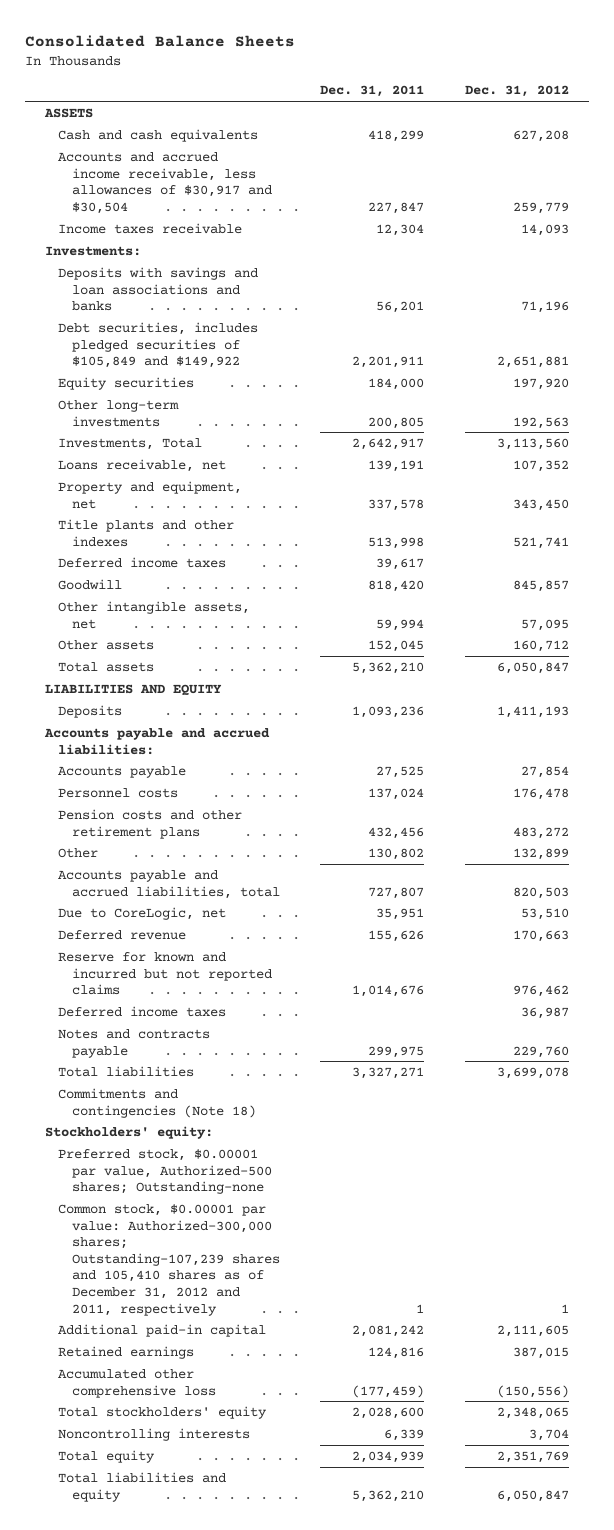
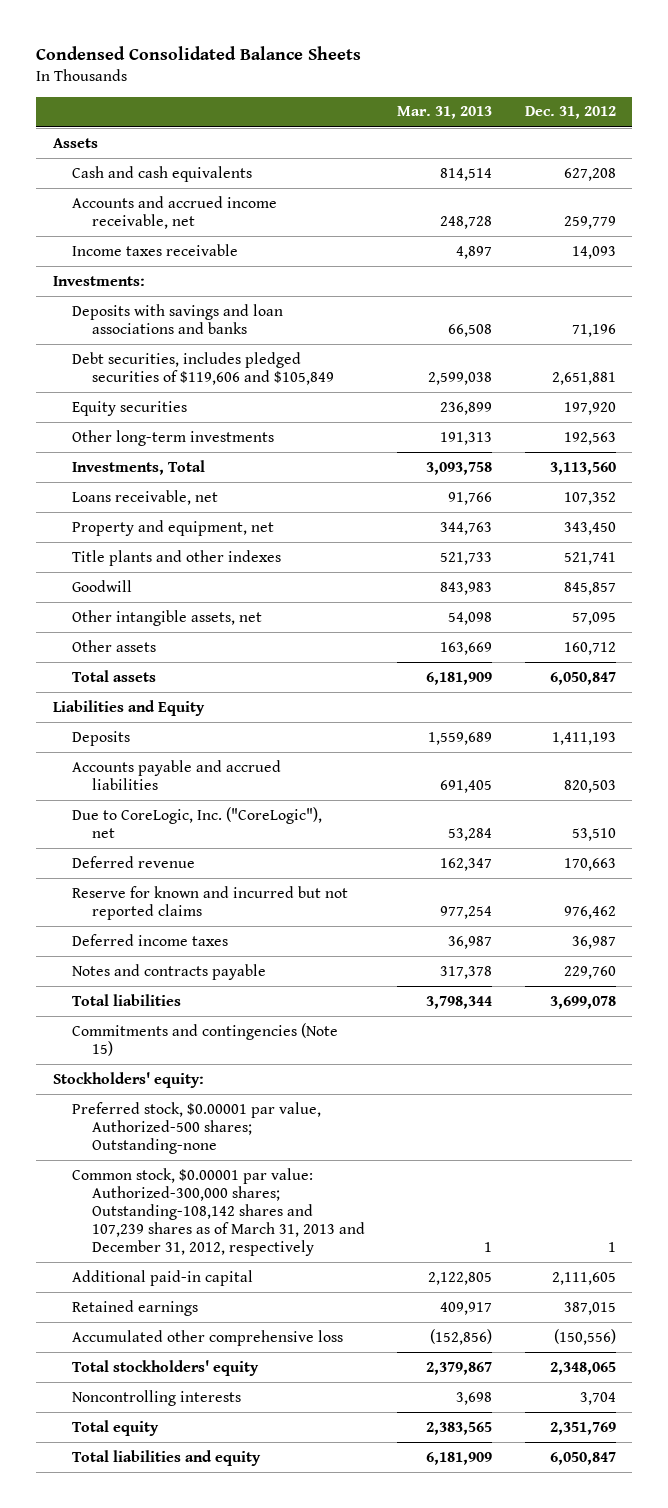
[24,35,295,48] Consolidated Balance Sheets -> [36,46,362,61] Condensed Consolidated Balance Sheets
[320,85,425,98] Dec. 31, 2011 -> none
none -> [397,106,493,120] Mar. 31, 2013
[44,107,94,118] ASSETS -> [52,137,98,148] Assets
[58,151,272,214] Accounts and accrued income receivable, less allowances of $30,917 and $30,504 -> [72,195,278,229] Accounts and accrued income receivable, net
[58,321,259,369] Debt securities, includes pledged securities of $105,849 and $149,922 -> [72,351,335,385] Debt securities, includes pledged securities of $119,606 and $105,849
[58,556,227,568] Deferred income taxes -> none
[45,683,223,696] LIABILITIES AND EQUITY -> [52,699,205,716] Liabilities and Equity
[44,727,271,755] Accounts payable and accrued liabilities: -> none
[58,765,187,778] Accounts payable -> none
[58,787,179,798] Personnel costs -> none
[58,808,243,839] Pension costs and other retirement plans -> none
[58,847,99,858] Other -> none
[58,869,280,899] Accounts payable and accrued liabilities, total -> [72,759,282,790] Accounts payable and accrued liabilities
[58,906,227,920] Due to CoreLogic, net -> [72,806,323,838] Due to CoreLogic, Inc. ("CoreLogic"), net
[58,1087,256,1118] Commitments and contingencies (Note 18) -> [72,1022,339,1056] Commitments and contingencies (Note 15)
[58,1203,280,1316] Common stock, $0.00001 par value: Authorized-300,000 shares; Outstanding-107,239 shares and 105,410 shares as of December 31, 2012 and 2011, respectively -> [72,1167,366,1257] Common stock, $0.00001 par value: Authorized-300,000 shares; Outstanding-108,142 shares and 107,239 shares as of March 31, 2013 and December 31, 2012, respectively

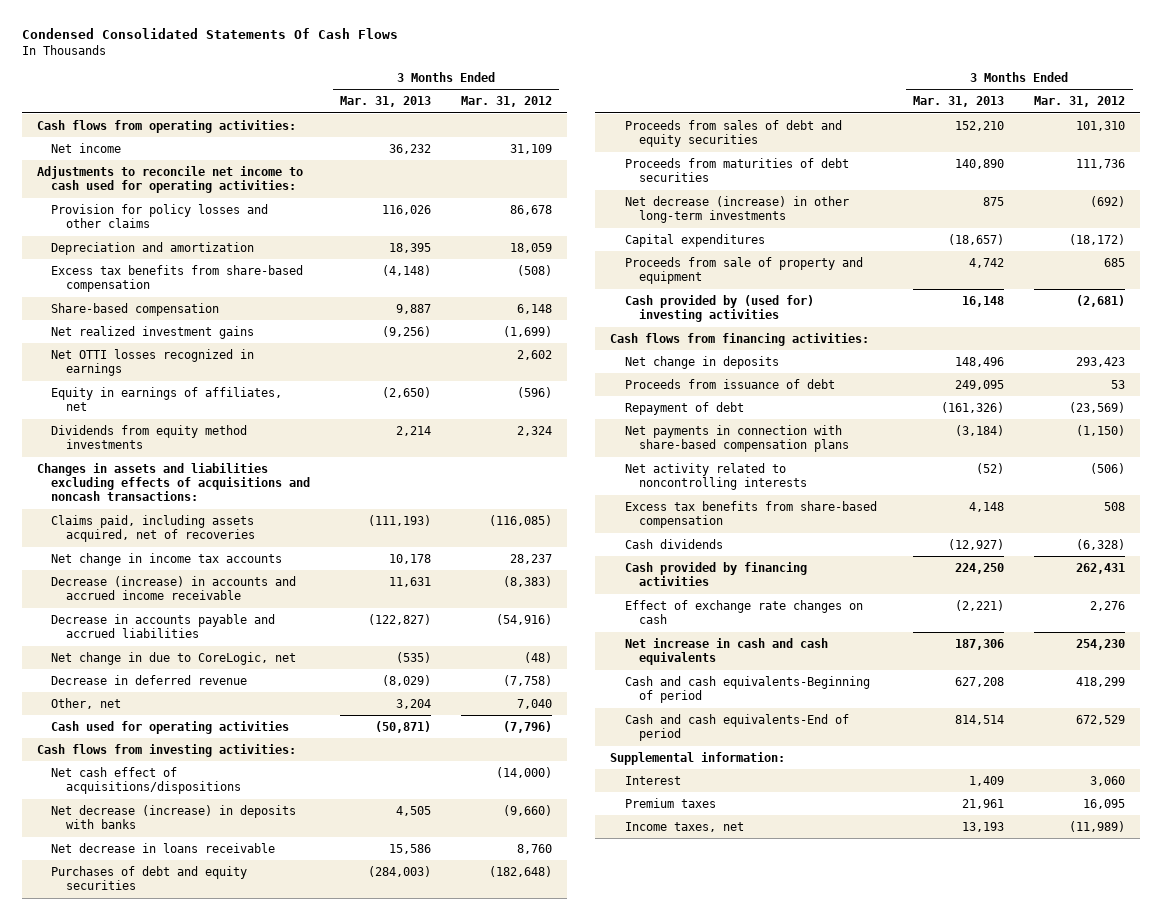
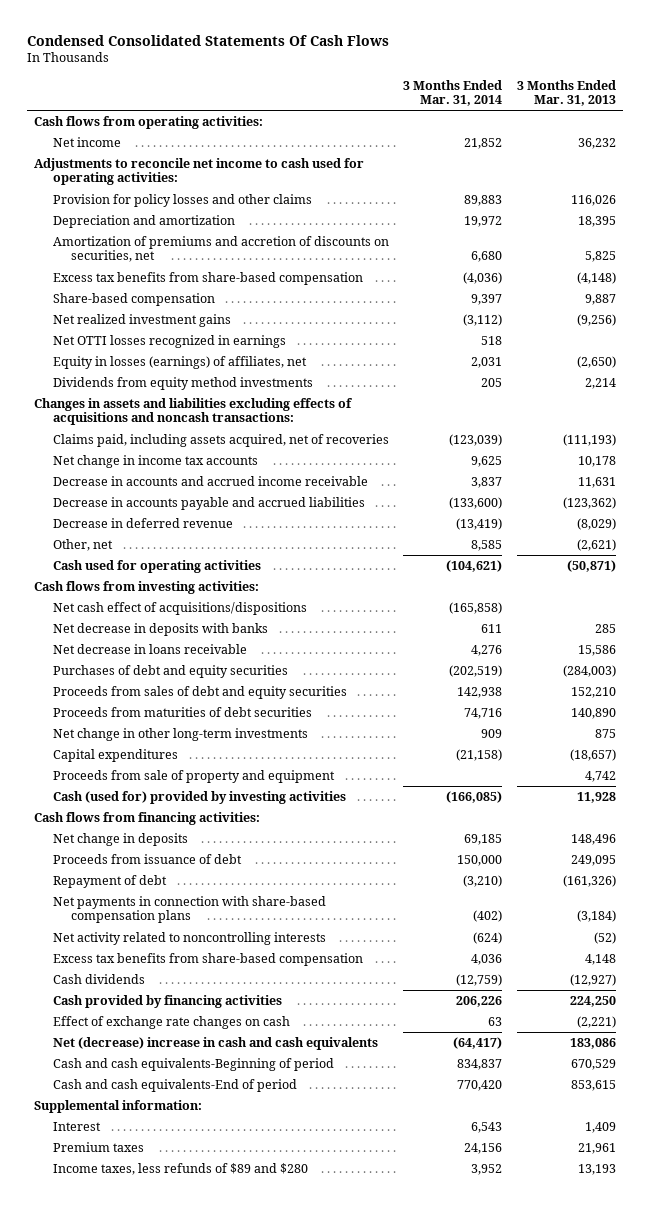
[460,96,552,108] Mar. 31, 2012 -> none
none -> [403,79,503,107] 3 Months Ended Mar. 31, 2014
none -> [52,236,389,263] Amortization of premiums and accretion of discounts on securities, net
[51,386,283,412] Equity in earnings of affiliates, net -> [52,356,307,370] Equity in losses (earnings) of affiliates, net
[51,651,297,665] Net change in due to CoreLogic, net -> none
[51,575,297,601] Decrease (increase) in accounts and accrued income receivable -> [52,476,368,487] Decrease in accounts and accrued income receivable
[368,613,432,625] (122,827) -> [562,497,616,510] (123,362)
[396,698,432,709] 3,204 -> [576,539,616,552] (2,621)
[51,804,297,830] Net decrease (increase) in deposits with banks -> [52,623,268,637] Net decrease in deposits with banks
[396,805,432,816] 4,505 -> [594,624,616,634] 285
[624,195,849,224] Net decrease (increase) in other long-term investments -> [52,728,308,742] Net change in other long-term investments
[624,294,814,323] Cash provided by (used for) investing activities -> [52,791,346,805] Cash (used for) provided by investing activities
[962,295,1005,307] 16,148 -> [576,792,616,804] 11,928
[624,637,828,666] Net increase in cash and cash equivalents -> [52,1037,378,1051] Net (decrease) increase in cash and cash equivalents
[955,638,1005,650] 187,306 -> [569,1038,616,1050] 183,086
[955,676,1005,687] 627,208 -> [570,1059,616,1071] 670,529
[955,714,1005,725] 814,514 -> [570,1080,616,1092] 853,615
[624,821,744,832] Income taxes, net -> [52,1163,308,1176] Income taxes, less refunds of $89 and $280

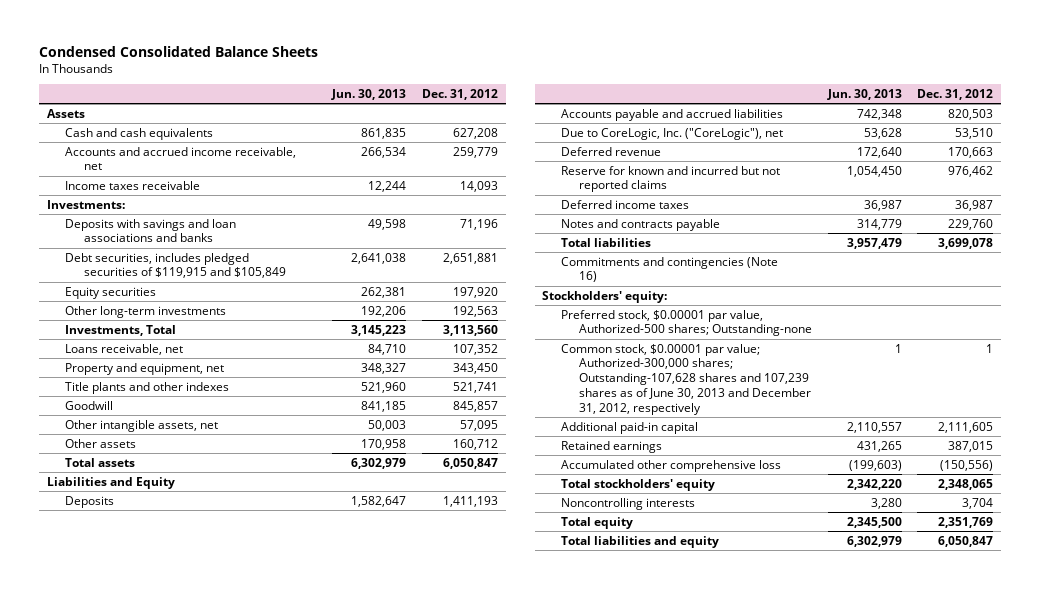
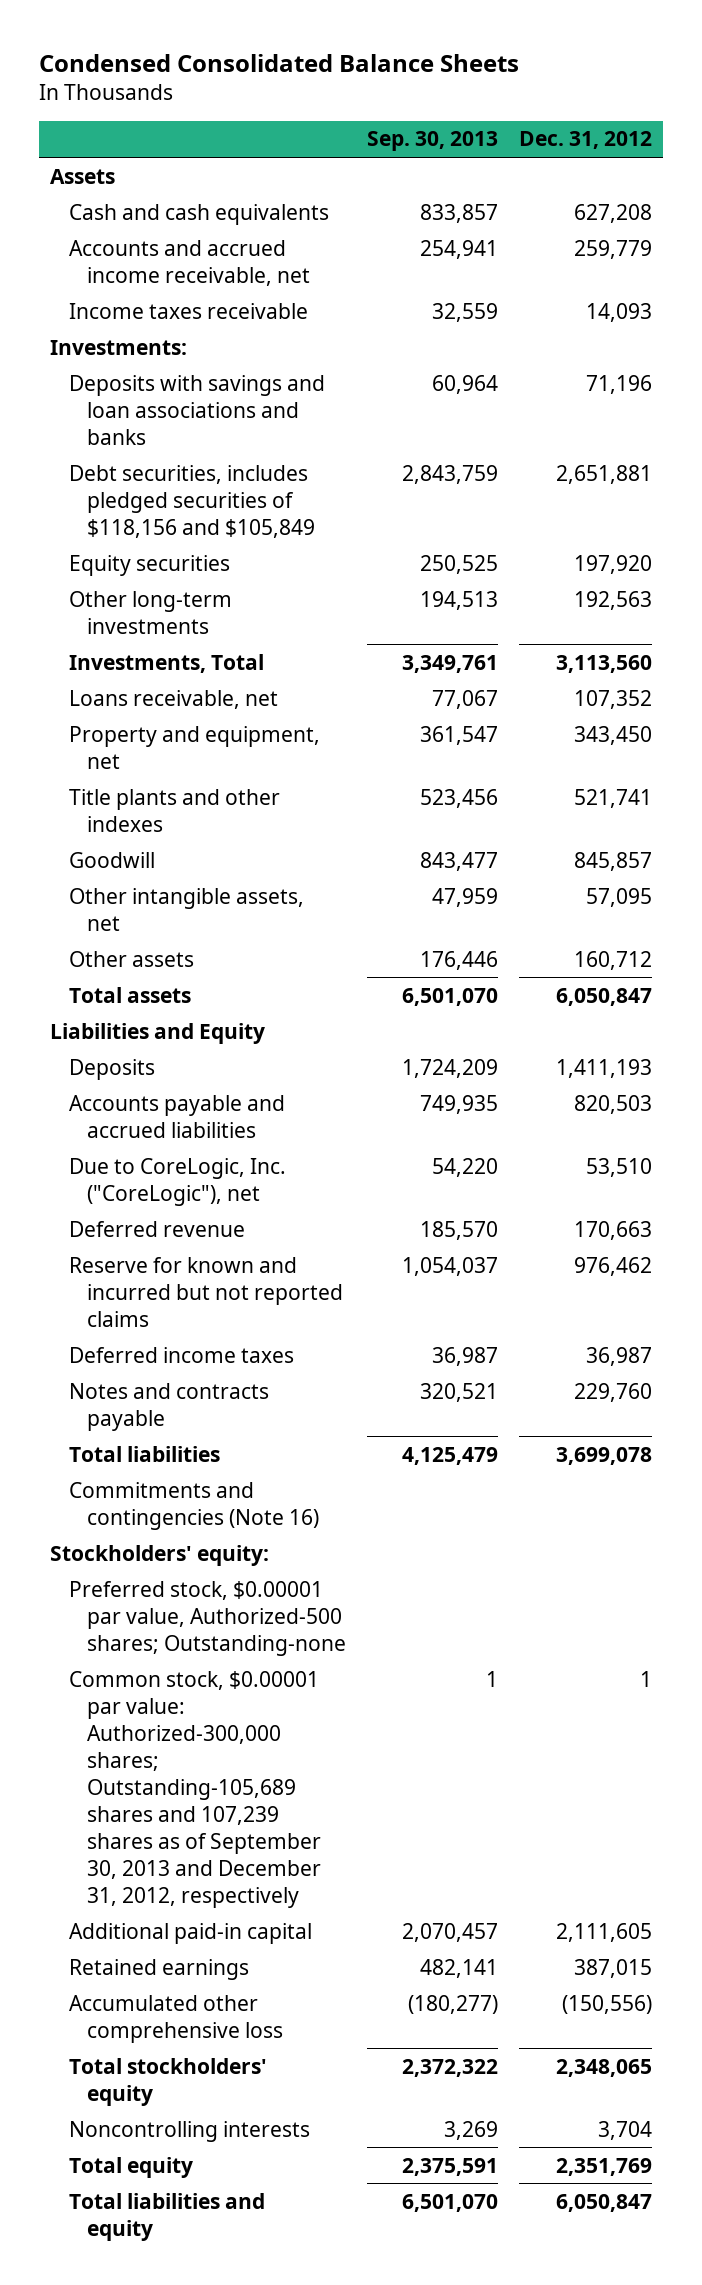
[331,88,407,100] Jun. 30, 2013 -> none
none -> [367,131,499,152] Sep. 30, 2013
[65,252,286,279] Debt securities, includes pledged securities of $119,915 and $105,849 -> [68,464,316,538] Debt securities, includes pledged securities of $118,156 and $105,849
[560,343,811,415] Common stock, $0.00001 par value; Authorized-300,000 shares; Outstanding-107,628 shares and 107,239 shares as of June 30, 2013 and December 31, 2012, respectively -> [68,1670,322,1908] Common stock, $0.00001 par value: Authorized-300,000 shares; Outstanding-105,689 shares and 107,239 shares as of September 30, 2013 and December 31, 2012, respectively

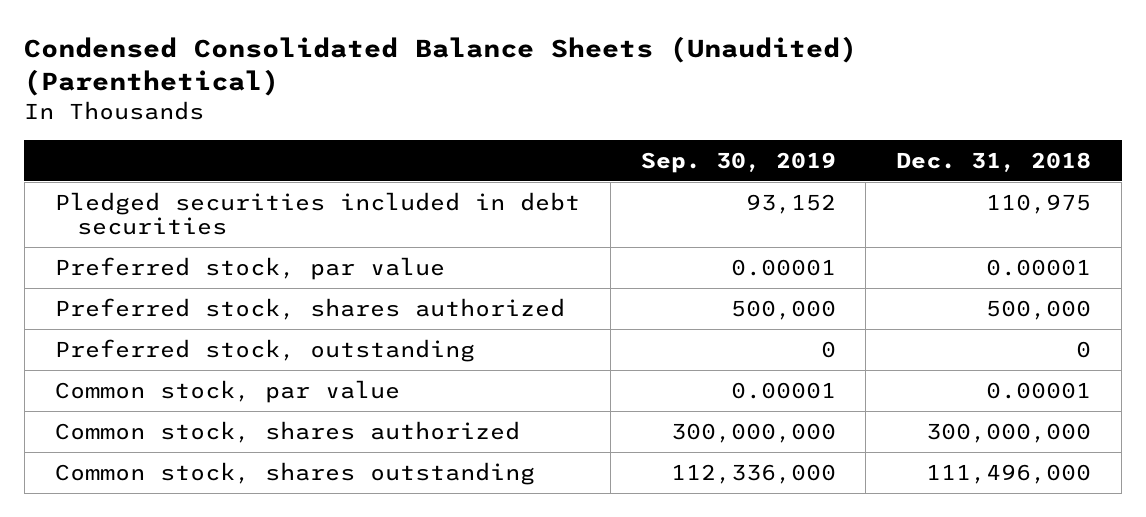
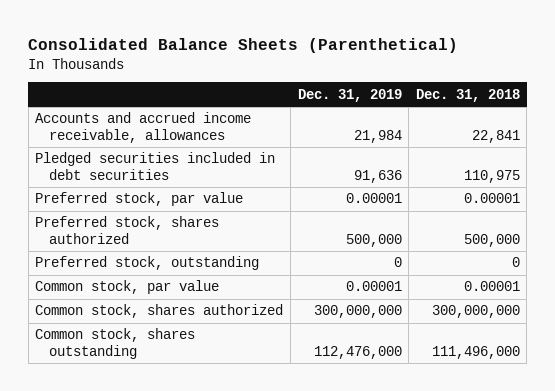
[24,36,858,97] Condensed Consolidated Balance Sheets (Unaudited) (Parenthetical) -> [28,37,459,53] Consolidated Balance Sheets (Parenthetical)
[640,151,836,173] Sep. 30, 2019 -> none
none -> [297,88,402,102] Dec. 31, 2019
none -> [35,112,252,143] Accounts and accrued income receivable, allowances

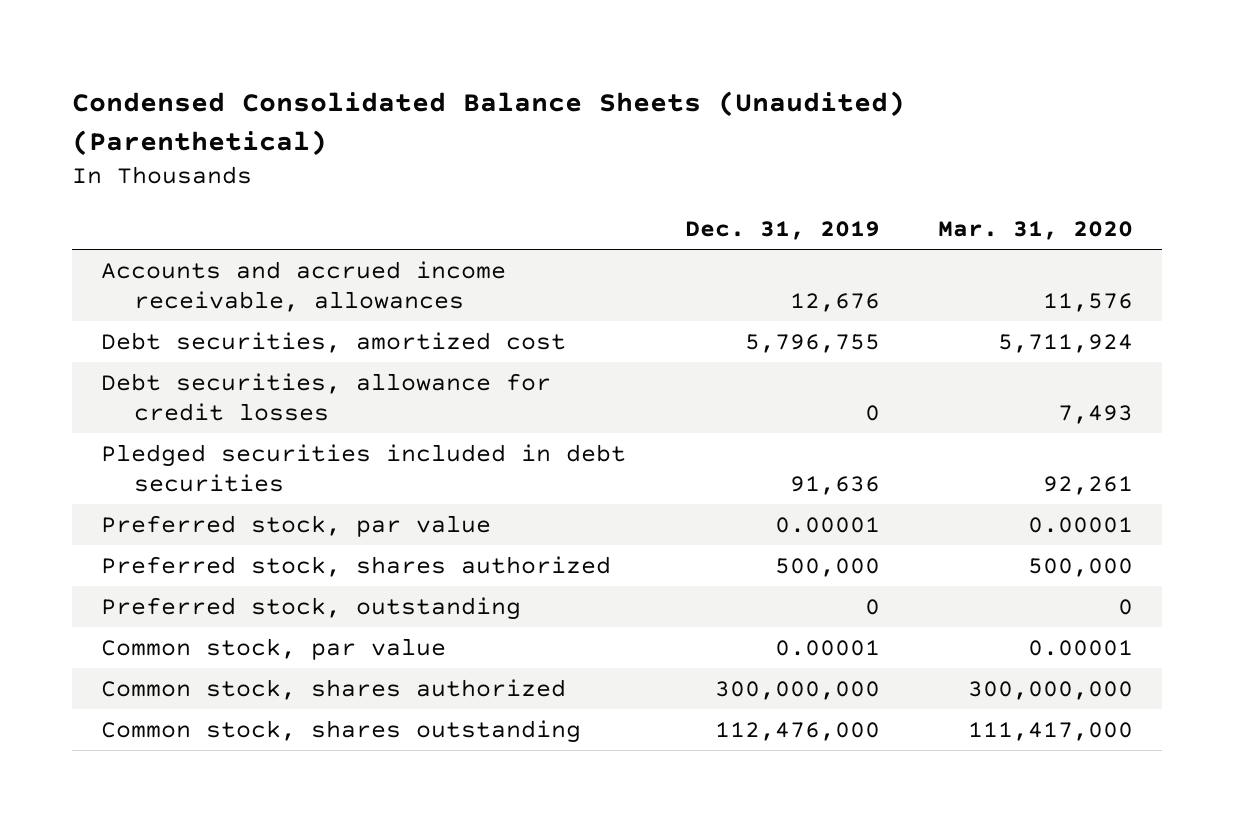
[28,37,459,53] Consolidated Balance Sheets (Parenthetical) -> [72,91,906,156] Condensed Consolidated Balance Sheets (Unaudited) (Parenthetical)
[415,88,520,102] Dec. 31, 2018 -> none
none -> [937,221,1133,241] Mar. 31, 2020
[353,129,402,143] 21,984 -> [789,292,880,312] 12,676
none -> [101,331,567,353] Debt securities, amortized cost
none -> [101,372,552,421] Debt securities, allowance for credit losses

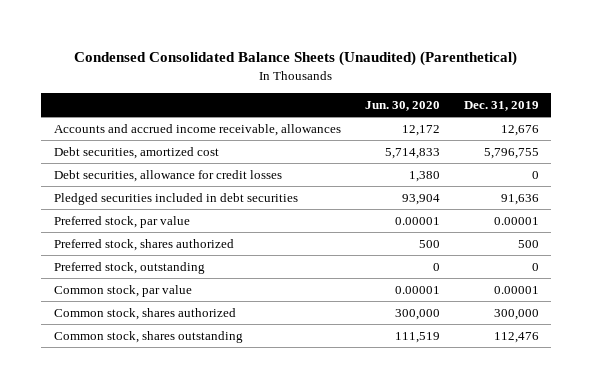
[937,221,1133,241] Mar. 31, 2020 -> none
none -> [364,100,440,111] Jun. 30, 2020
[774,557,880,577] 500,000 -> [517,239,539,248] 500
[714,680,880,700] 300,000,000 -> [493,308,539,320] 300,000
[714,721,880,741] 112,476,000 -> [493,331,539,343] 112,476

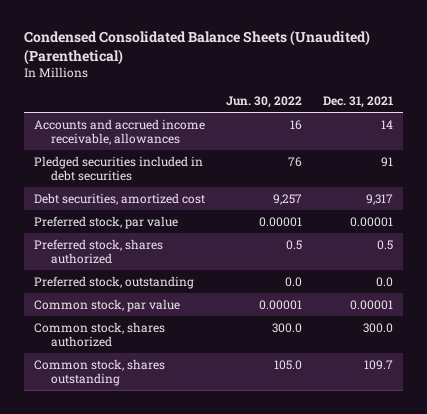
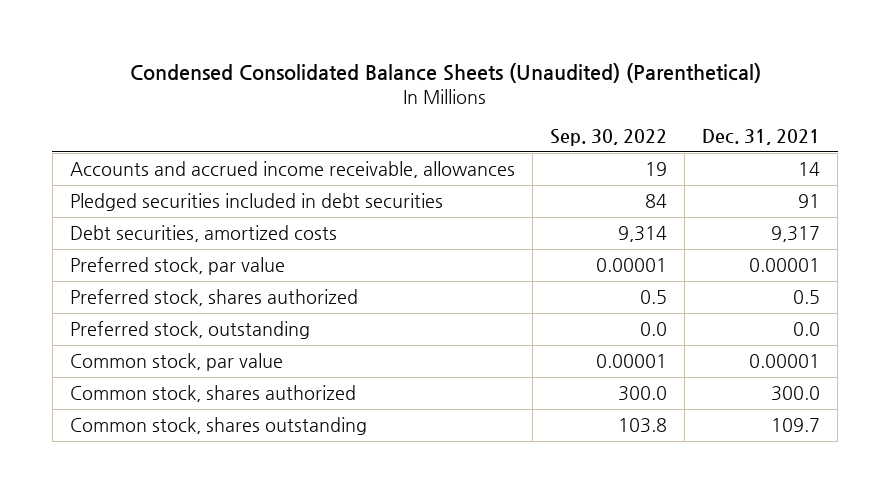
[225,96,302,109] Jun. 30, 2022 -> none
none -> [549,129,667,147] Sep. 30, 2022
[34,192,206,205] Debt securities, amortized cost -> [69,224,337,242] Debt securities, amortized costs

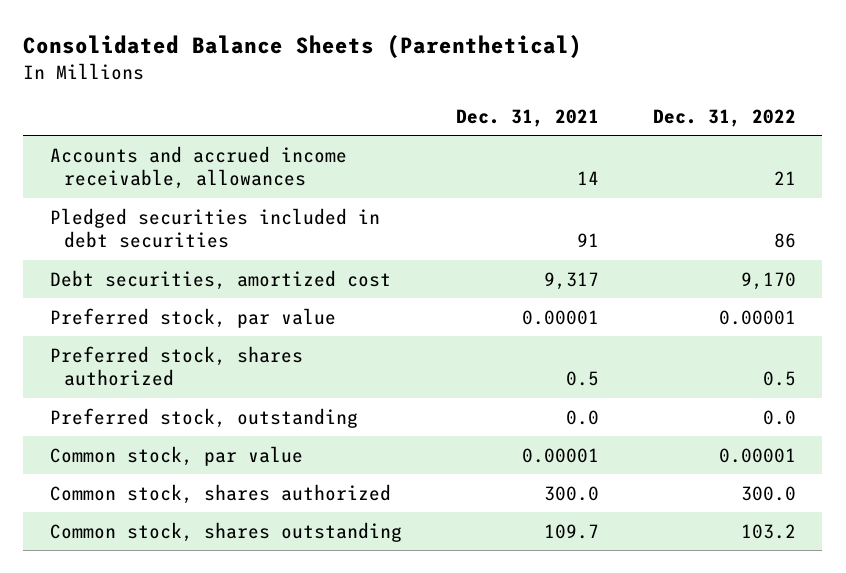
[129,63,761,84] Condensed Consolidated Balance Sheets (Unaudited) (Parenthetical) -> [23,34,583,58] Consolidated Balance Sheets (Parenthetical)
[549,129,667,147] Sep. 30, 2022 -> none
none -> [652,109,796,128] Dec. 31, 2022
[69,224,337,242] Debt securities, amortized costs -> [50,269,392,290] Debt securities, amortized cost

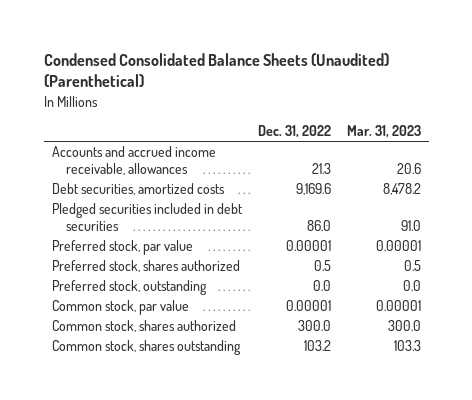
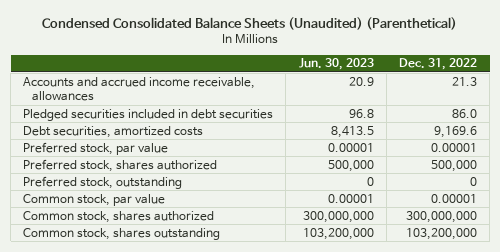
[346,124,421,138] Mar. 31, 2023 -> none
none -> [298,58,374,71] Jun. 30, 2023
[51,183,225,196] Debt securities, amortized costs -> [23,125,204,138] Debt securities, amortized costs
[313,260,331,272] 0.5 -> [430,159,477,172] 500,000
[312,280,331,292] 0.0 -> [469,176,477,186] 0
[297,320,331,332] 300.0 -> [405,210,477,223] 300,000,000
[303,340,331,352] 103.2 -> [405,227,477,240] 103,200,000

